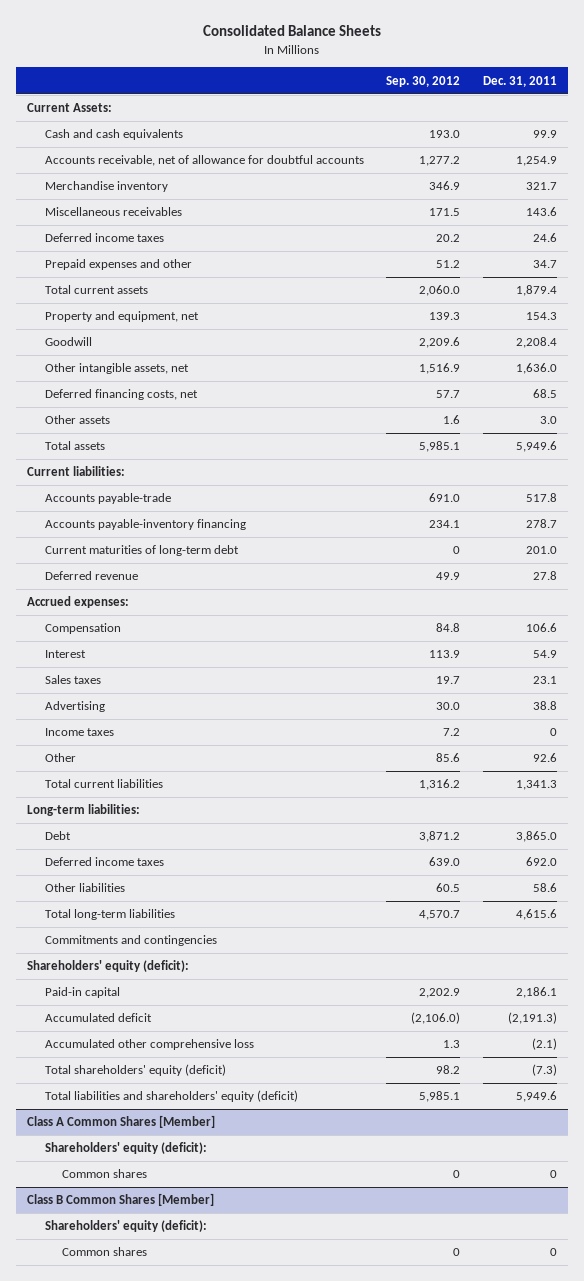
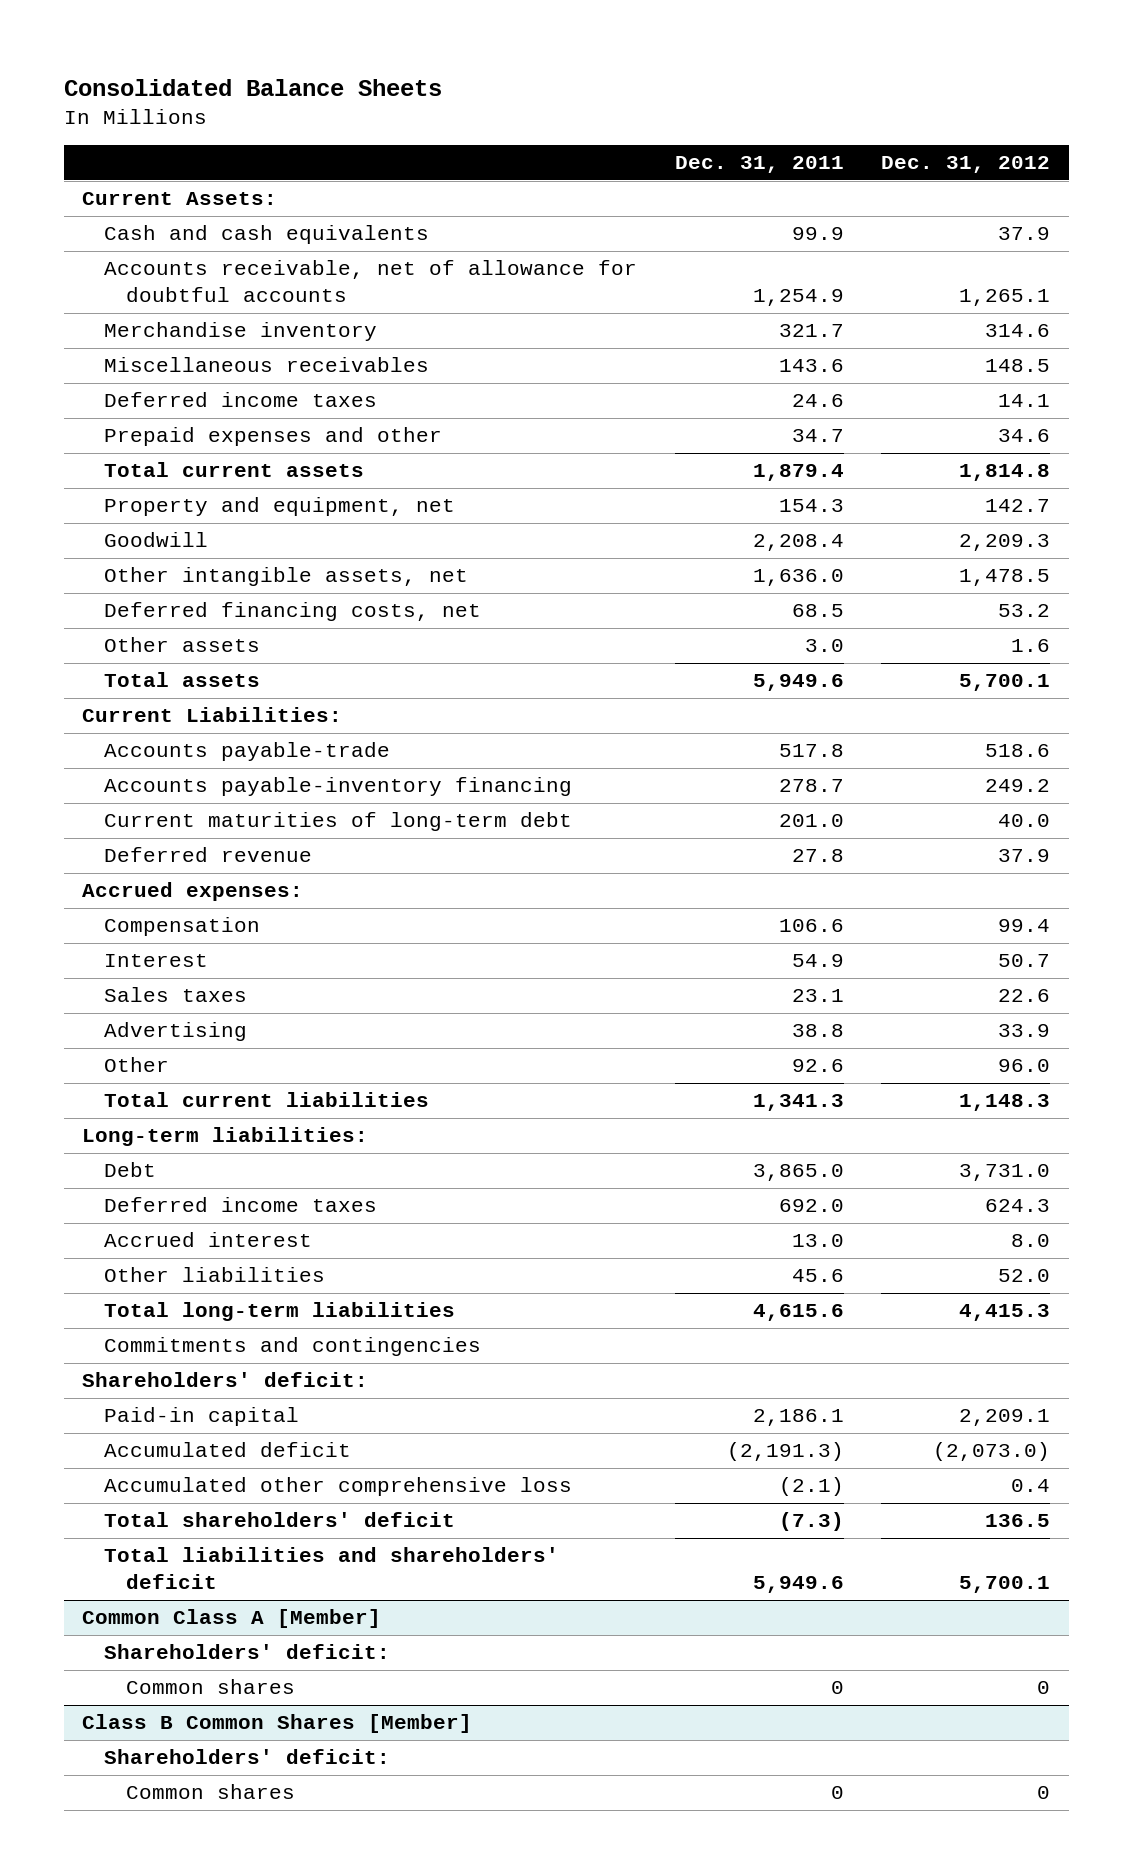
[386,75,461,87] Sep. 30, 2012 -> none
none -> [881,156,1051,174] Dec. 31, 2012
[27,466,126,477] Current liabilities: -> [82,707,343,723] Current Liabilities:
[44,728,114,737] Income taxes -> none
none -> [104,1232,313,1248] Accrued interest
[532,883,557,893] 58.6 -> [791,1269,844,1283] 45.6
[27,960,190,973] Shareholders' equity (deficit): -> [82,1372,369,1388] Shareholders' deficit:
[44,1064,226,1077] Total shareholders' equity (deficit) -> [104,1512,456,1528] Total shareholders' deficit
[44,1090,298,1103] Total liabilities and shareholders' equity (deficit) -> [104,1547,560,1590] Total liabilities and shareholders' deficit
[27,1115,216,1129] Class A Common Shares [Member] -> [82,1609,382,1629] Common Class A [Member]
[44,1142,207,1155] Shareholders' equity (deficit): -> [104,1644,391,1660] Shareholders' deficit:
[44,1220,207,1233] Shareholders' equity (deficit): -> [104,1749,391,1765] Shareholders' deficit:

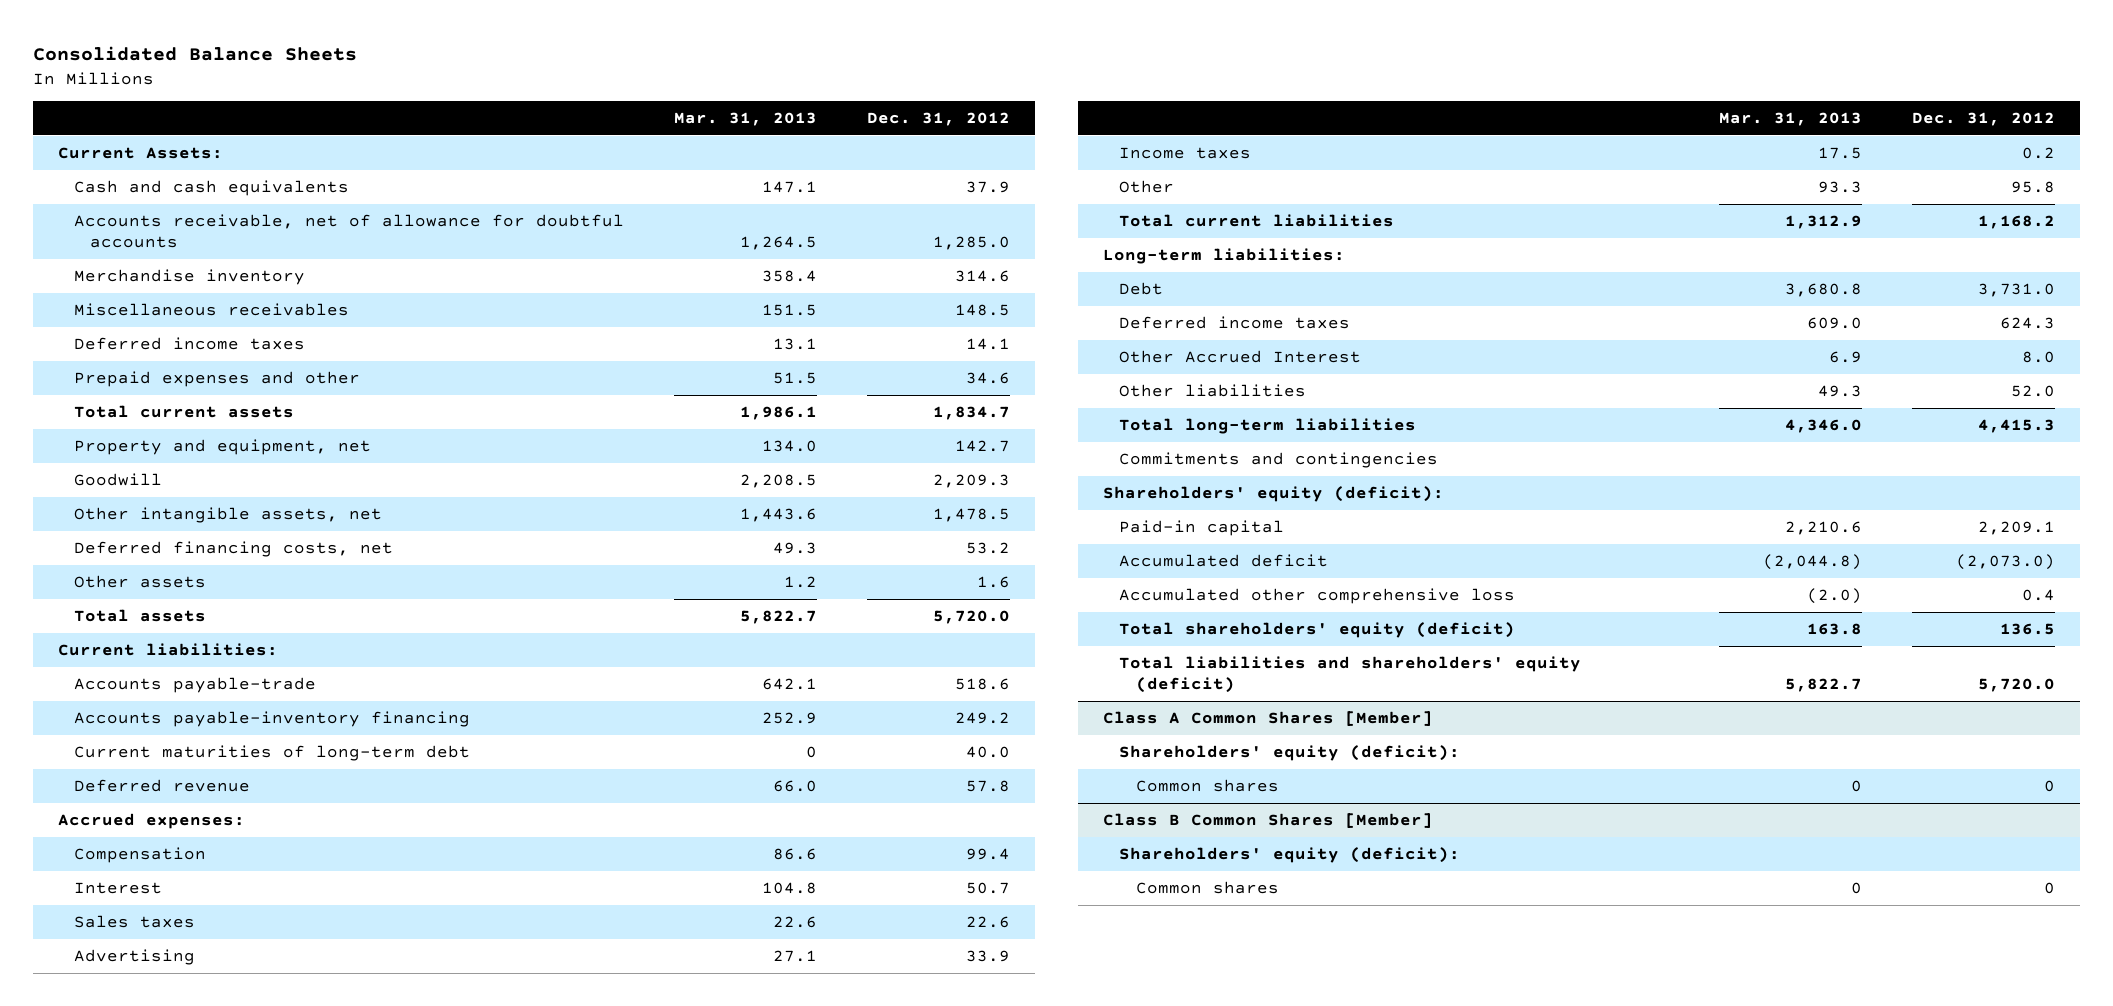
[674,156,844,174] Dec. 31, 2011 -> none
none -> [673,112,817,127] Mar. 31, 2013
[959,289,1051,307] 1,265.1 -> [932,236,1010,251] 1,285.0
[959,464,1051,482] 1,814.8 -> [932,406,1010,421] 1,834.7
[959,674,1051,692] 5,700.1 -> [932,610,1010,625] 5,720.0
[82,707,343,723] Current Liabilities: -> [57,643,278,657] Current liabilities:
[998,849,1051,863] 37.9 -> [965,780,1010,793] 57.8
none -> [1119,147,1252,160] Income taxes
[998,1059,1051,1073] 96.0 -> [2011,181,2056,194] 95.8
[959,1094,1051,1112] 1,148.3 -> [1978,215,2056,230] 1,168.2
[104,1232,313,1248] Accrued interest -> [1119,350,1362,364] Other Accrued Interest
[82,1372,369,1388] Shareholders' deficit: -> [1103,486,1445,503] Shareholders' equity (deficit):
[104,1512,456,1528] Total shareholders' deficit -> [1119,622,1516,639] Total shareholders' equity (deficit)
[104,1547,560,1590] Total liabilities and shareholders' deficit -> [1119,656,1582,694] Total liabilities and shareholders' equity (deficit)
[959,1576,1051,1594] 5,700.1 -> [1978,678,2056,693] 5,720.0
[82,1609,382,1629] Common Class A [Member] -> [1103,711,1434,727] Class A Common Shares [Member]
[104,1644,391,1660] Shareholders' deficit: -> [1119,745,1461,762] Shareholders' equity (deficit):
[104,1749,391,1765] Shareholders' deficit: -> [1119,847,1461,864] Shareholders' equity (deficit):

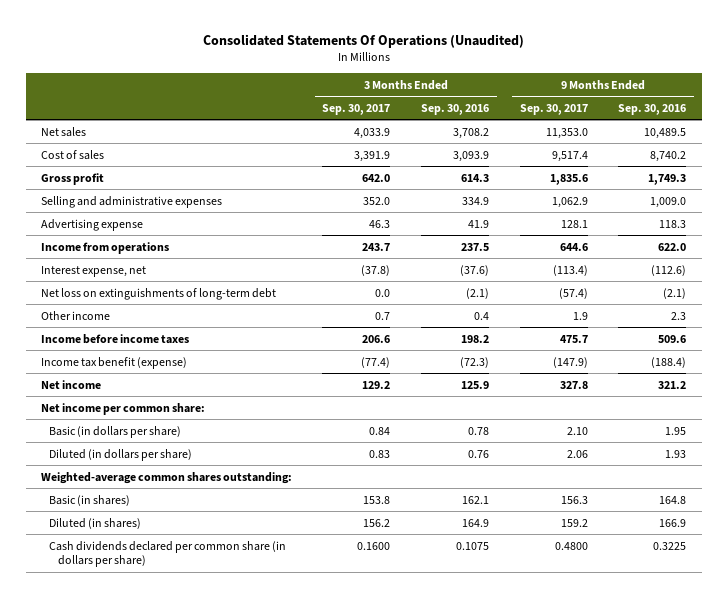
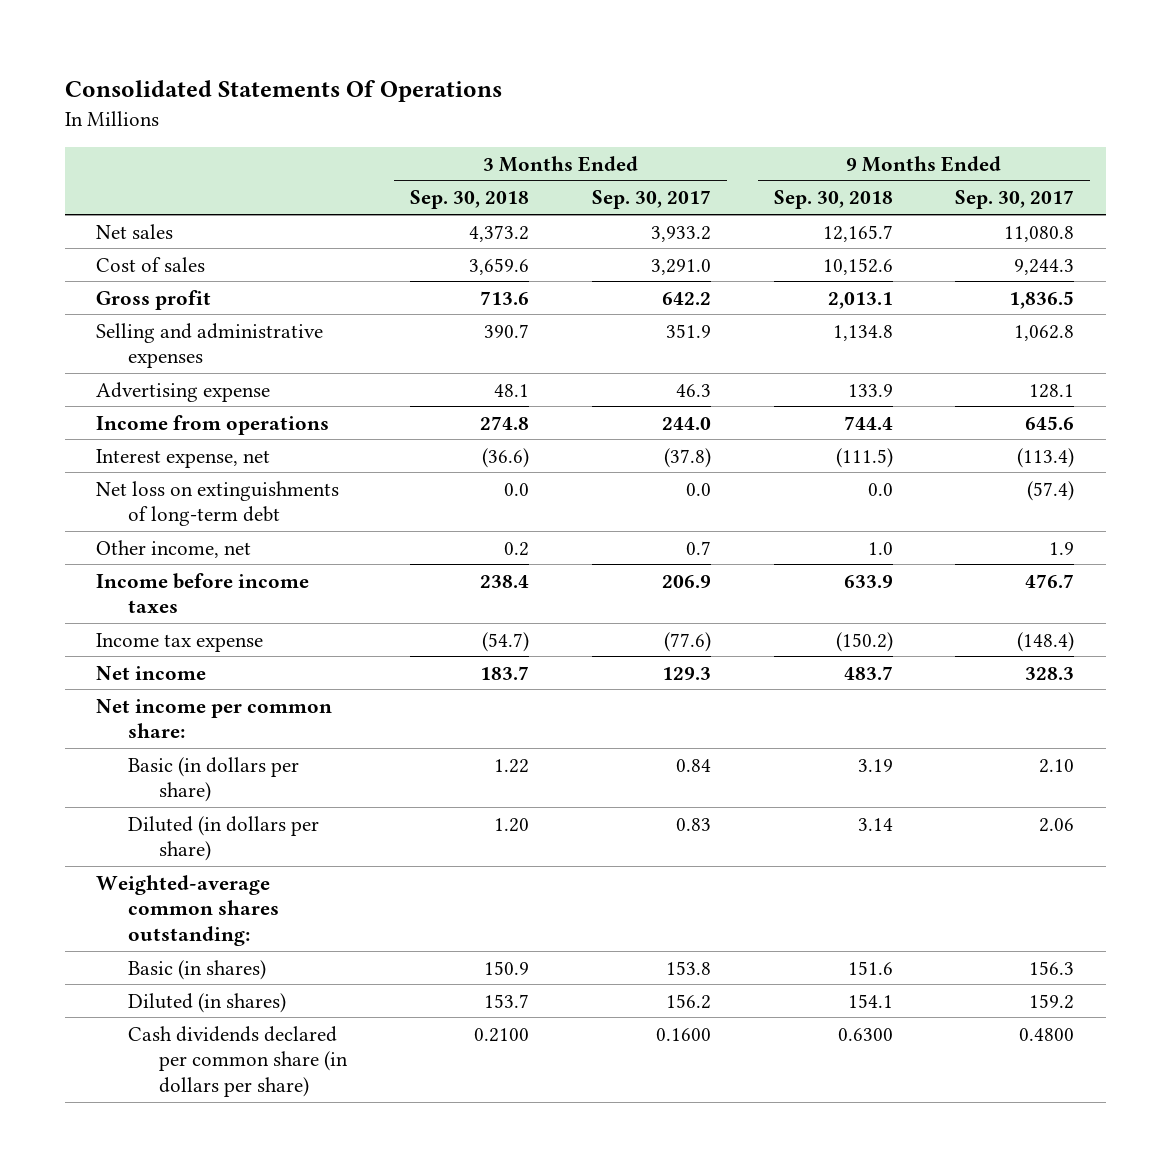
[202,33,524,48] Consolidated Statements Of Operations (Unaudited) -> [64,80,502,103] Consolidated Statements Of Operations
[421,103,490,115] Sep. 30, 2016 -> none
[618,103,687,115] Sep. 30, 2016 -> none
none -> [410,190,530,210] Sep. 30, 2018
none -> [773,190,893,210] Sep. 30, 2018
[354,127,391,139] 4,033.9 -> [650,225,711,242] 3,933.2
[545,127,588,139] 11,353.0 -> [1004,225,1075,242] 11,080.8
[354,150,391,162] 3,391.9 -> [650,258,711,275] 3,291.0
[551,150,588,162] 9,517.4 -> [1014,258,1075,275] 9,244.3
[362,173,391,182] 642.0 -> [661,291,711,305] 642.2
[549,173,588,185] 1,835.6 -> [1009,290,1075,309] 1,836.5
[363,196,391,205] 352.0 -> [665,323,711,338] 351.9
[551,196,588,208] 1,062.9 -> [1014,324,1075,341] 1,062.8
[362,242,391,251] 243.7 -> [661,416,711,430] 244.0
[559,242,588,251] 644.6 -> [1025,415,1075,430] 645.6
[40,310,110,320] Other income -> [95,539,251,558] Other income, net
[362,334,391,343] 206.6 -> [661,574,711,588] 206.9
[559,334,588,343] 475.7 -> [1025,573,1075,588] 476.7
[40,356,187,369] Income tax benefit (expense) -> [95,632,263,652] Income tax expense
[361,356,391,368] (77.4) -> [663,631,711,652] (77.6)
[552,356,588,368] (147.9) -> [1017,631,1075,652] (148.4)
[362,380,391,389] 129.2 -> [661,666,711,680] 129.3
[559,380,588,389] 327.8 -> [1025,666,1075,680] 328.3

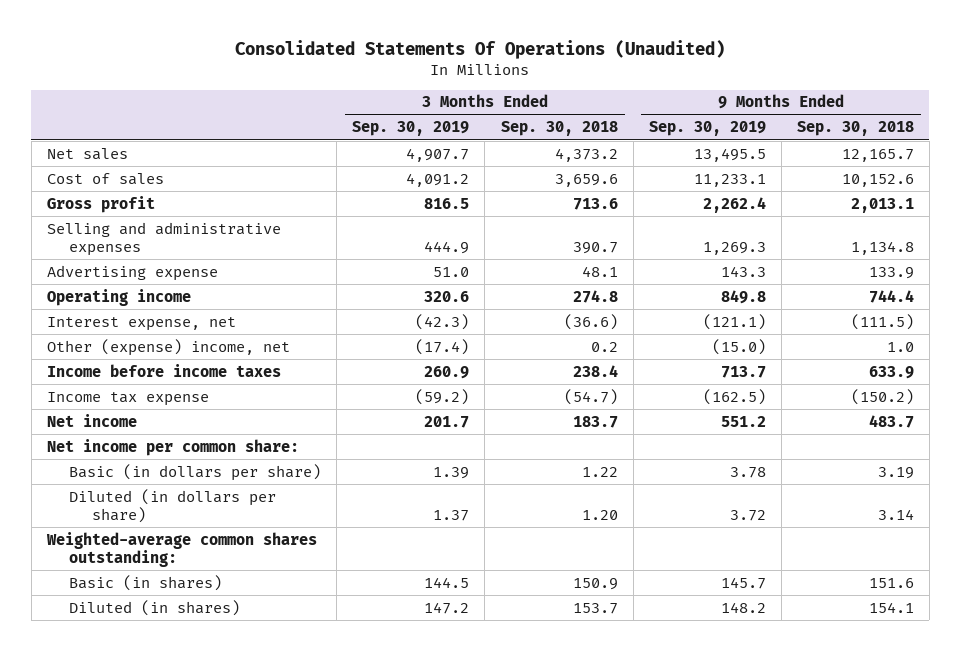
[64,80,502,103] Consolidated Statements Of Operations -> [235,39,726,59] Consolidated Statements Of Operations (Unaudited)
[591,190,711,210] Sep. 30, 2017 -> none
[955,190,1075,210] Sep. 30, 2017 -> none
none -> [352,121,470,137] Sep. 30, 2019
none -> [648,121,766,137] Sep. 30, 2019
[95,414,329,435] Income from operations -> [46,288,191,306] Operating income
[95,480,339,527] Net loss on extinguishments of long-term debt -> none
[95,539,251,558] Other income, net -> [46,338,290,356] Other (expense) income, net
[127,1025,349,1098] Cash dividends declared per common share (in dollars per share) -> none

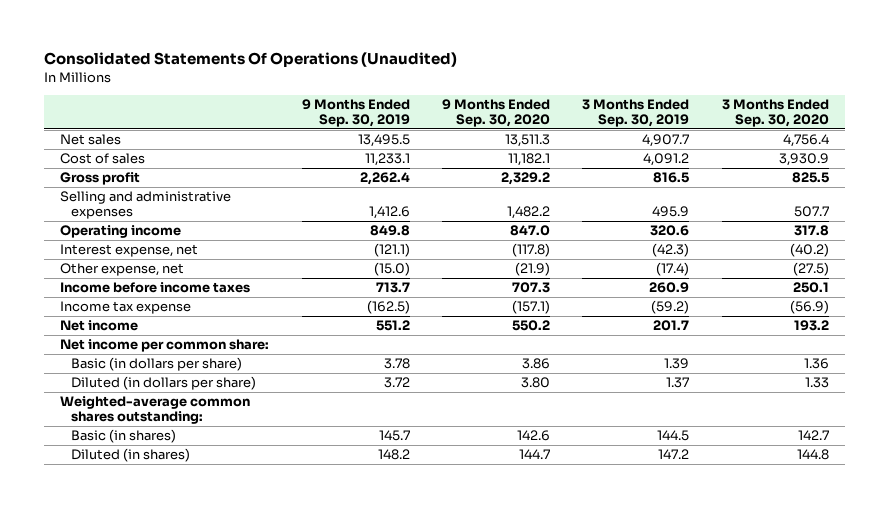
[500,121,618,137] Sep. 30, 2018 -> none
[796,121,914,137] Sep. 30, 2018 -> none
none -> [441,99,550,128] 9 Months Ended Sep. 30, 2020
none -> [721,99,829,128] 3 Months Ended Sep. 30, 2020
[46,264,218,281] Advertising expense -> none
[424,240,470,254] 444.9 -> [652,206,690,218] 495.9
[702,241,766,255] 1,269.3 -> [368,206,410,220] 1,412.6
[46,338,290,356] Other (expense) income, net -> [60,263,185,277] Other expense, net

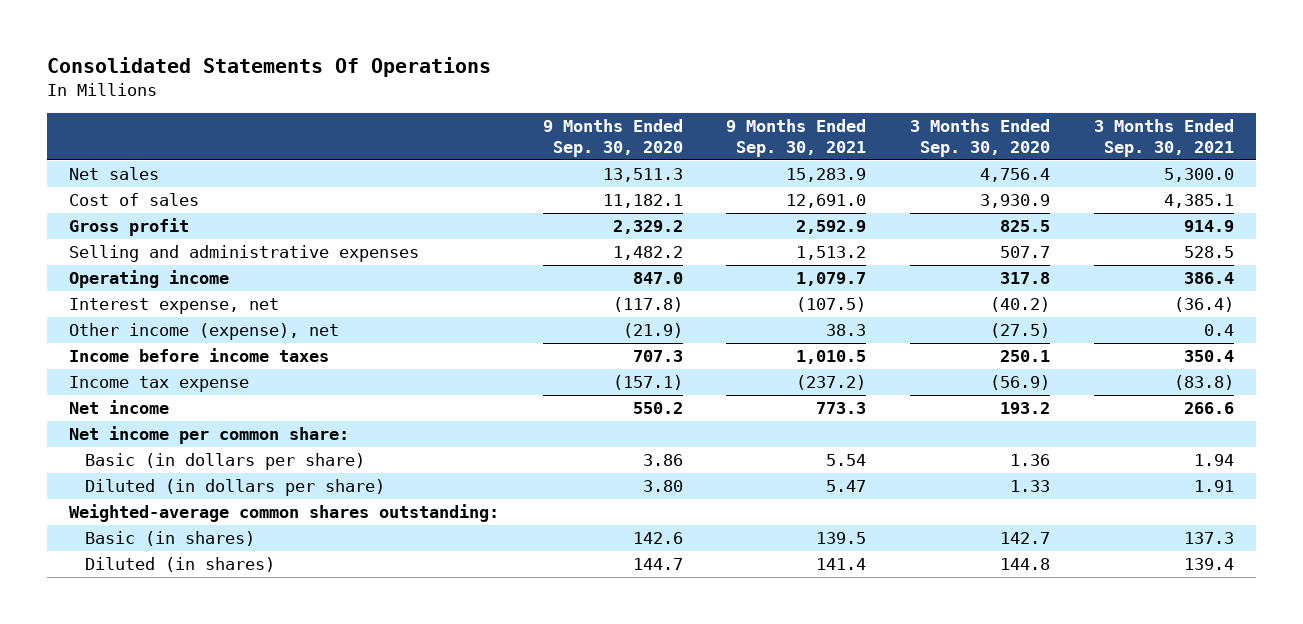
[44,52,458,68] Consolidated Statements Of Operations (Unaudited) -> [46,57,491,78] Consolidated Statements Of Operations
[301,99,410,128] 9 Months Ended Sep. 30, 2019 -> none
[582,99,690,128] 3 Months Ended Sep. 30, 2019 -> none
none -> [726,119,867,158] 9 Months Ended Sep. 30, 2021
none -> [1094,119,1235,158] 3 Months Ended Sep. 30, 2021
[60,263,185,277] Other expense, net -> [68,323,339,341] Other income (expense), net

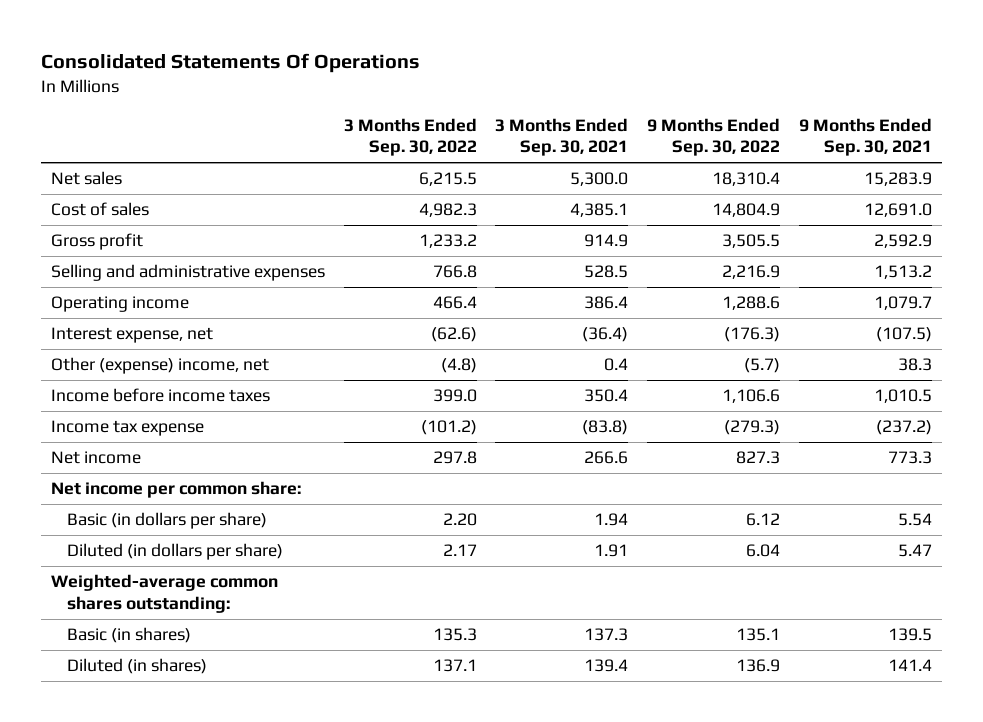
[542,119,683,158] 9 Months Ended Sep. 30, 2020 -> none
[910,119,1051,158] 3 Months Ended Sep. 30, 2020 -> none
none -> [343,117,477,157] 3 Months Ended Sep. 30, 2022
none -> [647,117,781,157] 9 Months Ended Sep. 30, 2022
[68,323,339,341] Other income (expense), net -> [50,357,269,375] Other (expense) income, net

